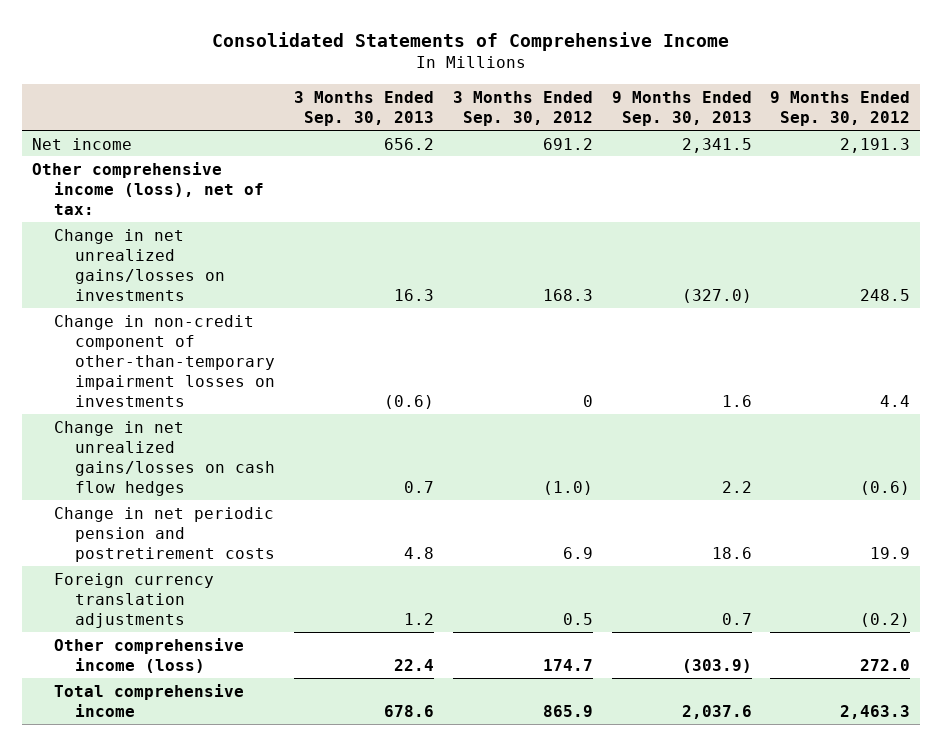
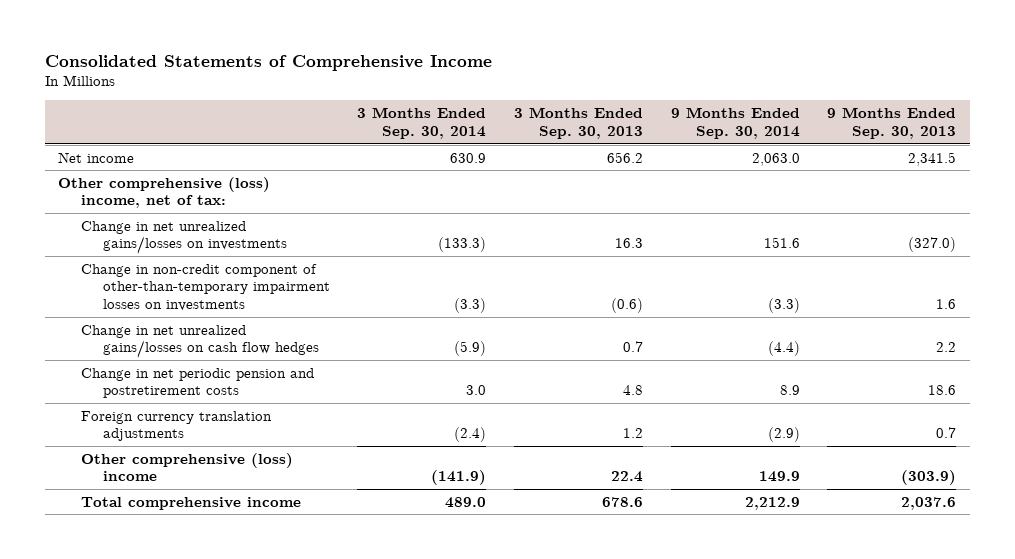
[452,90,593,127] 3 Months Ended Sep. 30, 2012 -> none
[770,90,911,127] 9 Months Ended Sep. 30, 2012 -> none
none -> [357,107,487,139] 3 Months Ended Sep. 30, 2014
none -> [670,107,800,139] 9 Months Ended Sep. 30, 2014
[31,161,264,216] Other comprehensive income (loss), net of tax: -> [58,176,271,209] Other comprehensive (loss) income, net of tax:
[53,637,244,673] Other comprehensive income (loss) -> [80,452,293,482] Other comprehensive (loss) income

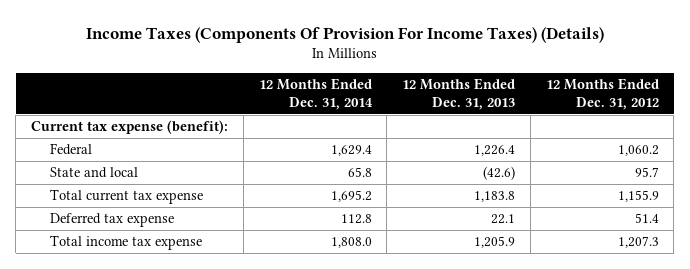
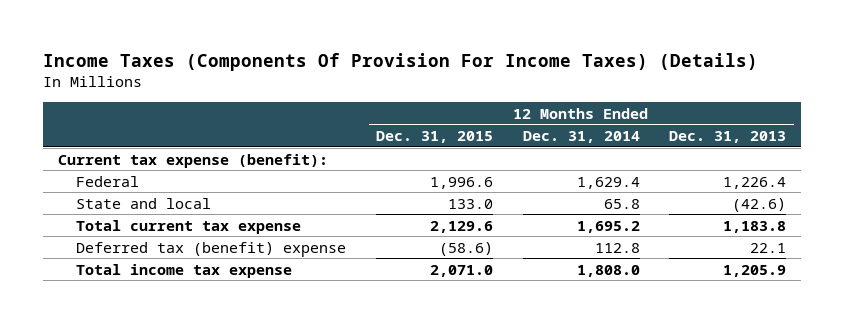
[545,78,659,110] 12 Months Ended Dec. 31, 2012 -> none
none -> [376,130,494,143] Dec. 31, 2015
[49,213,174,228] Deferred tax expense -> [76,241,347,257] Deferred tax (benefit) expense

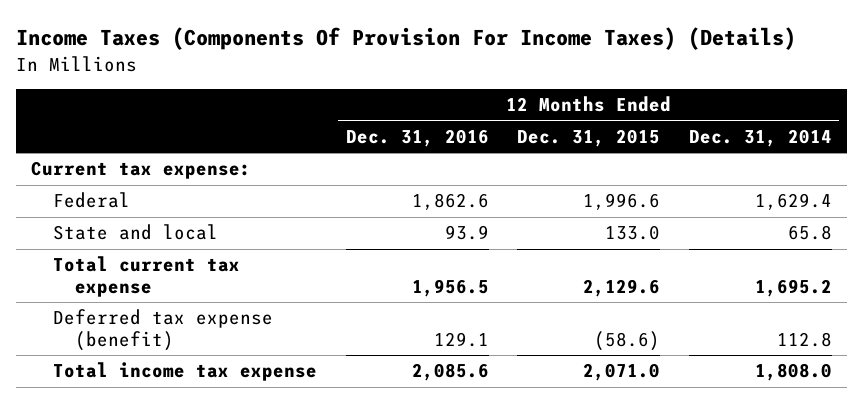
[669,130,787,143] Dec. 31, 2013 -> none
none -> [345,129,489,148] Dec. 31, 2016
[58,153,329,168] Current tax expense (benefit): -> [30,161,251,180] Current tax expense:
[76,241,347,257] Deferred tax (benefit) expense -> [52,309,273,351] Deferred tax expense (benefit)

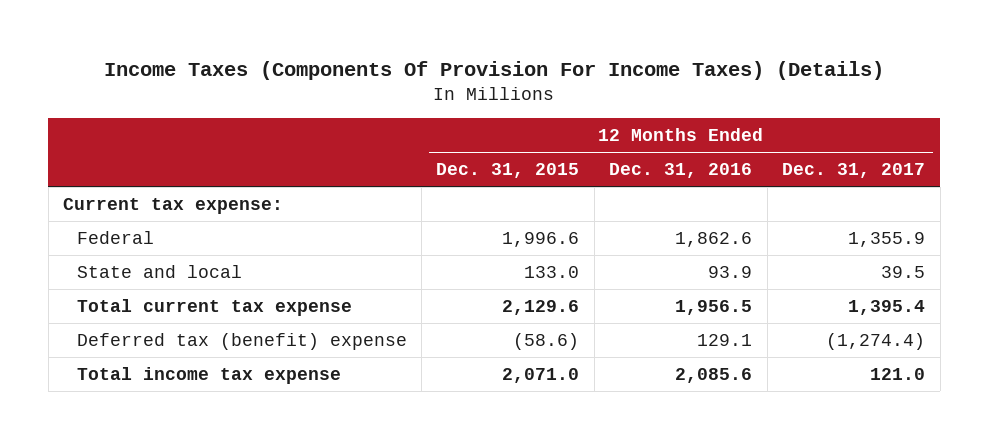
[689,129,833,148] Dec. 31, 2014 -> none
none -> [782,163,926,179] Dec. 31, 2017
[52,309,273,351] Deferred tax expense (benefit) -> [76,332,407,350] Deferred tax (benefit) expense

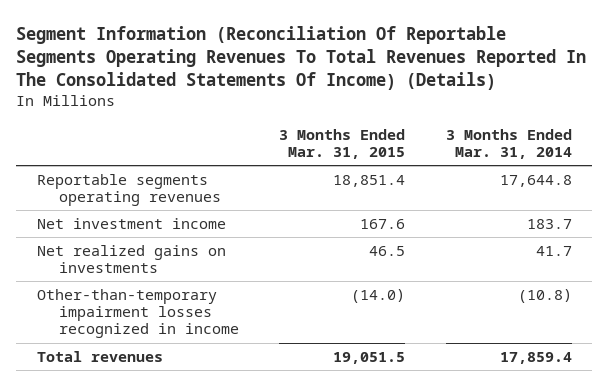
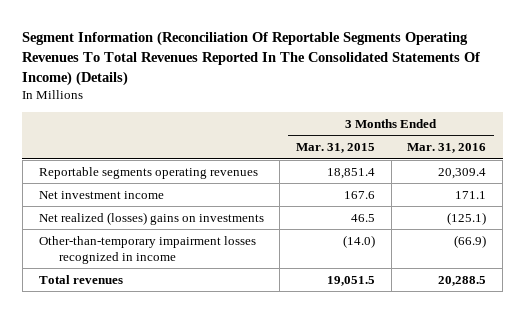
[445,128,572,160] 3 Months Ended Mar. 31, 2014 -> none
none -> [407,143,487,154] Mar. 31, 2016
[36,244,226,274] Net realized gains on investments -> [38,211,264,225] Net realized (losses) gains on investments

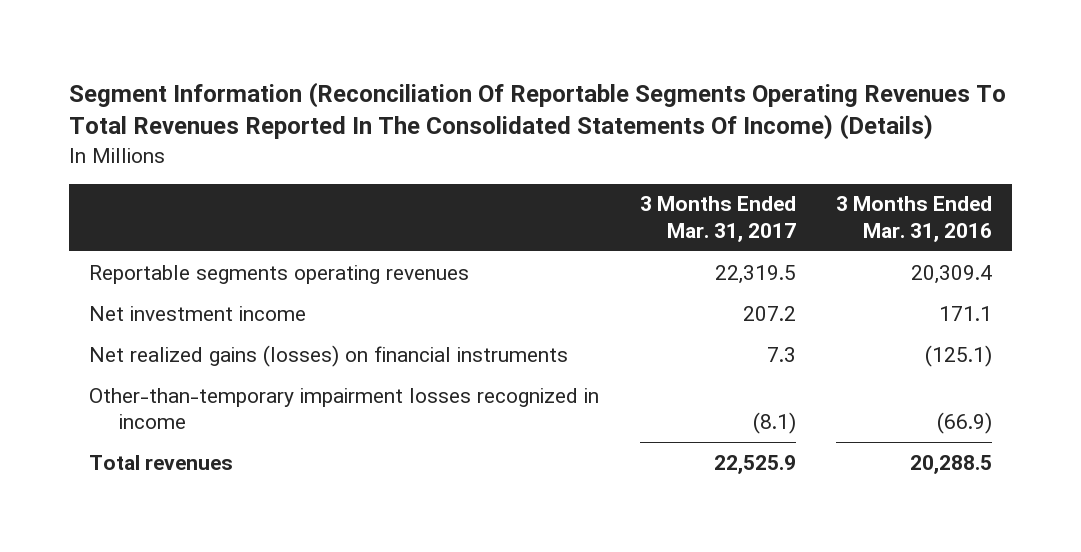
[296,143,376,154] Mar. 31, 2015 -> none
none -> [639,196,796,242] 3 Months Ended Mar. 31, 2017
[38,211,264,225] Net realized (losses) gains on investments -> [89,344,569,367] Net realized gains (losses) on financial instruments

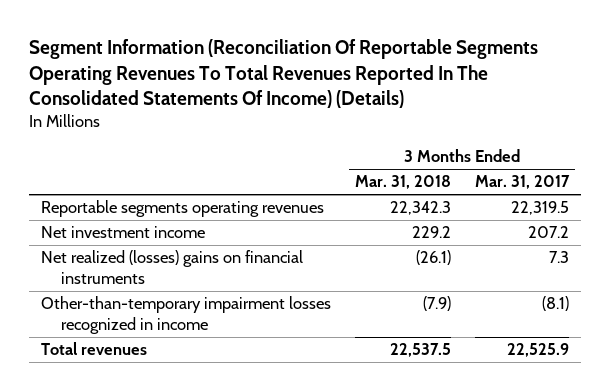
[835,196,992,242] 3 Months Ended Mar. 31, 2016 -> none
none -> [354,175,451,190] Mar. 31, 2018
[89,344,569,367] Net realized gains (losses) on financial instruments -> [40,250,303,284] Net realized (losses) gains on financial instruments

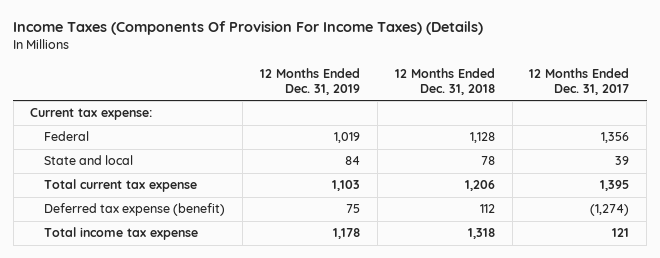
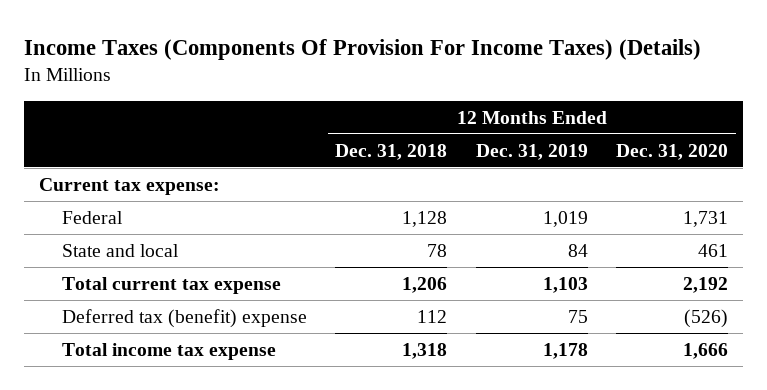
[529,67,630,95] 12 Months Ended Dec. 31, 2017 -> none
none -> [616,143,729,160] Dec. 31, 2020
[44,203,226,217] Deferred tax expense (benefit) -> [61,308,307,328] Deferred tax (benefit) expense

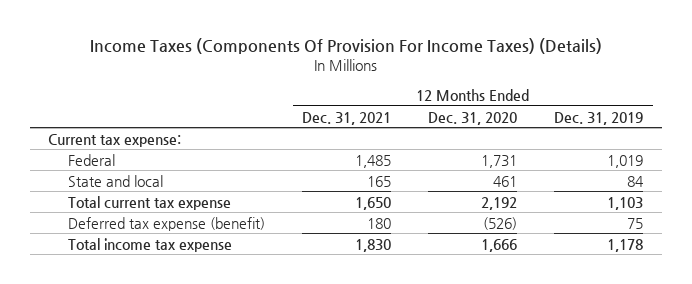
[335,143,448,160] Dec. 31, 2018 -> none
none -> [301,111,391,125] Dec. 31, 2021
[61,308,307,328] Deferred tax (benefit) expense -> [67,216,265,231] Deferred tax expense (benefit)

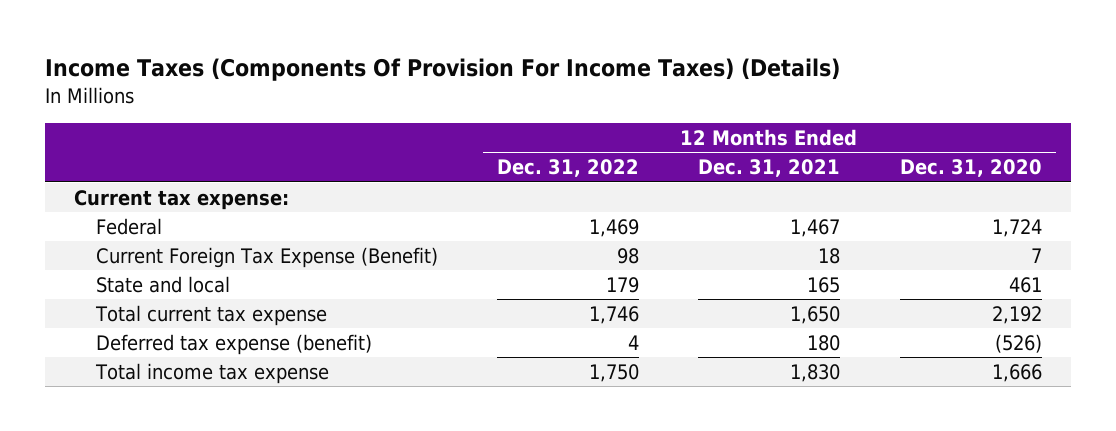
[554,111,644,125] Dec. 31, 2019 -> none
none -> [497,159,640,178] Dec. 31, 2022
[354,154,391,168] 1,485 -> [790,219,841,238] 1,467
[481,154,518,168] 1,731 -> [991,219,1042,238] 1,724
none -> [96,247,439,269] Current Foreign Tax Expense (Benefit)

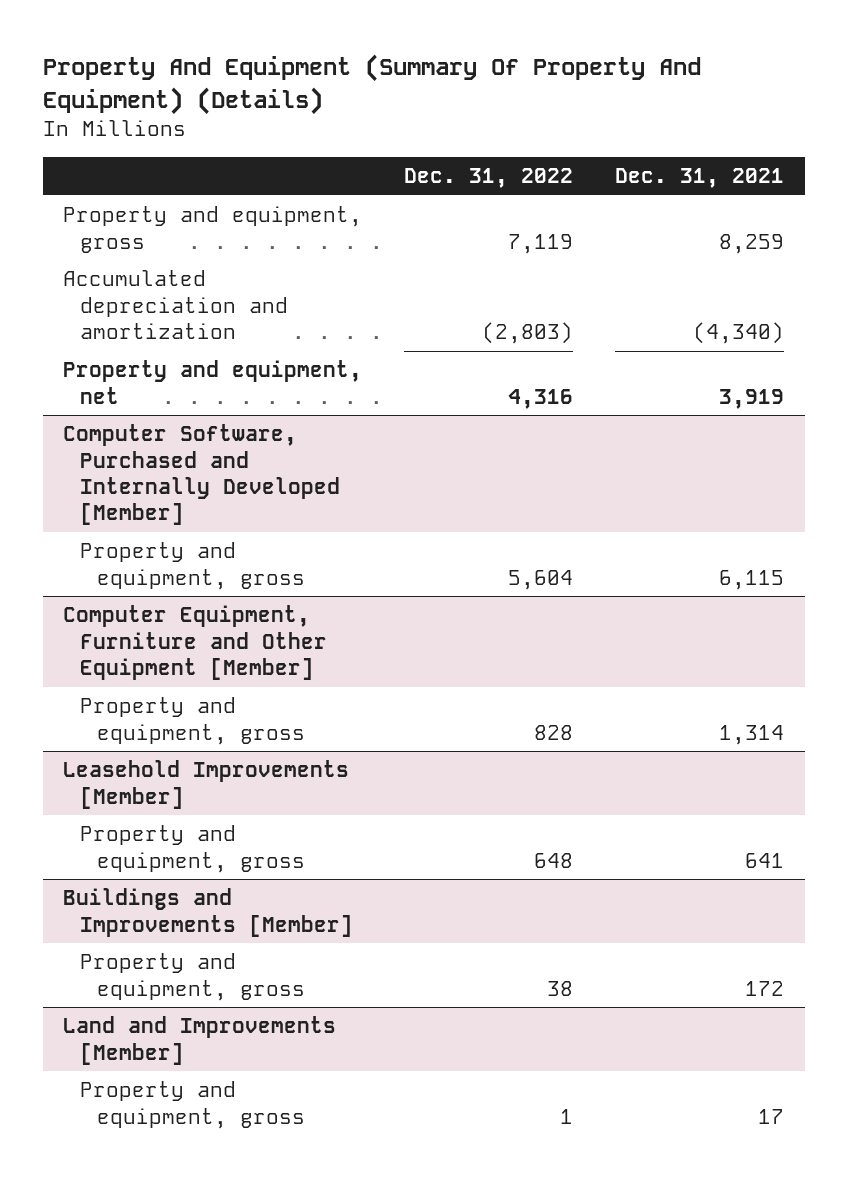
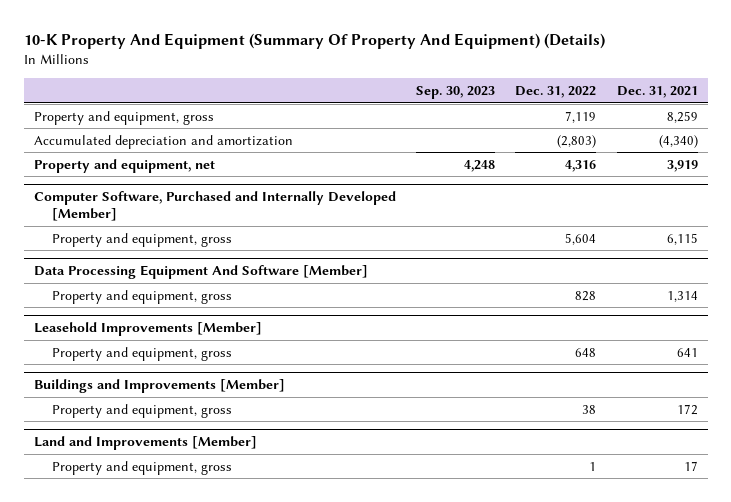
[42,54,701,115] Property And Equipment (Summary Of Property And Equipment) (Details) -> [23,33,605,50] 10-K Property And Equipment (Summary Of Property And Equipment) (Details)
none -> [416,86,496,100] Sep. 30, 2023
[63,605,328,680] Computer Equipment, Furniture and Other Equipment [Member] -> [33,265,368,280] Data Processing Equipment And Software [Member]

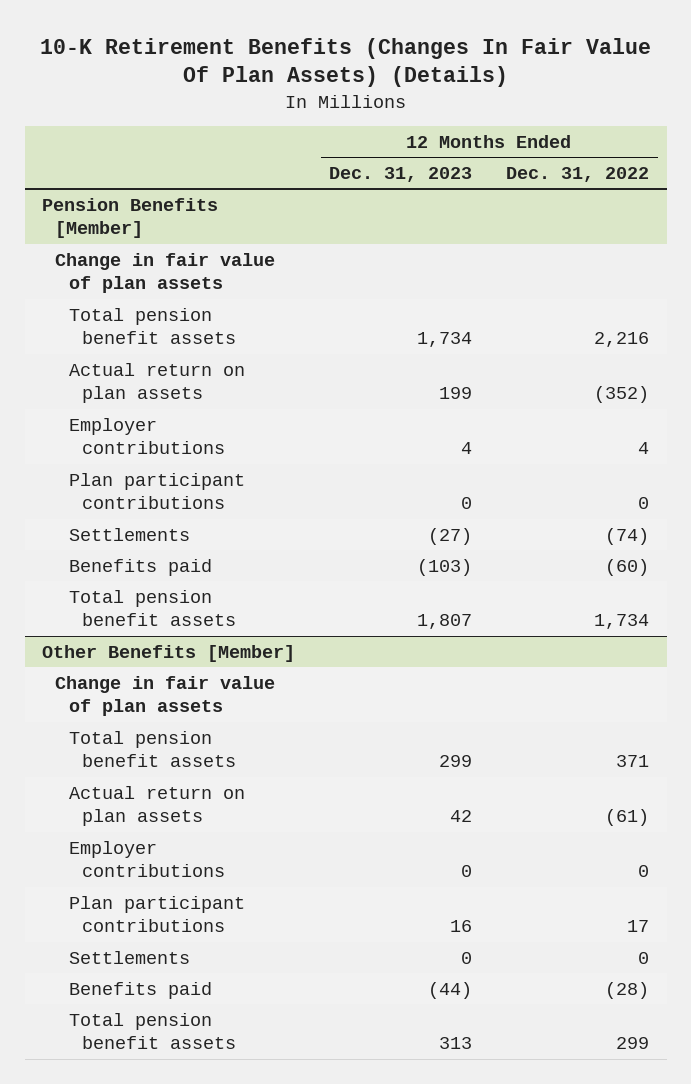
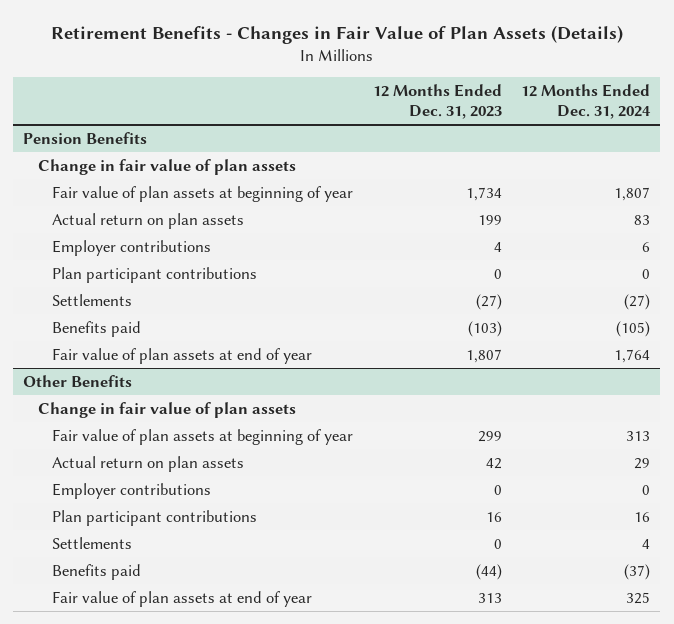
[39,37,651,88] 10-K Retirement Benefits (Changes In Fair Value Of Plan Assets) (Details) -> [50,24,623,44] Retirement Benefits - Changes in Fair Value of Plan Assets (Details)
[506,167,650,183] Dec. 31, 2022 -> none
none -> [521,83,652,120] 12 Months Ended Dec. 31, 2024
[41,197,218,239] Pension Benefits [Member] -> [23,131,148,144] Pension Benefits
[68,307,236,345] Total pension benefit assets -> [52,185,354,202] Fair value of plan assets at beginning of year
[68,589,236,627] Total pension benefit assets -> [52,347,313,364] Fair value of plan assets at end of year
[41,644,295,662] Other Benefits [Member] -> [23,374,133,387] Other Benefits
[68,730,236,768] Total pension benefit assets -> [52,428,354,445] Fair value of plan assets at beginning of year
[68,1012,236,1050] Total pension benefit assets -> [52,590,313,607] Fair value of plan assets at end of year

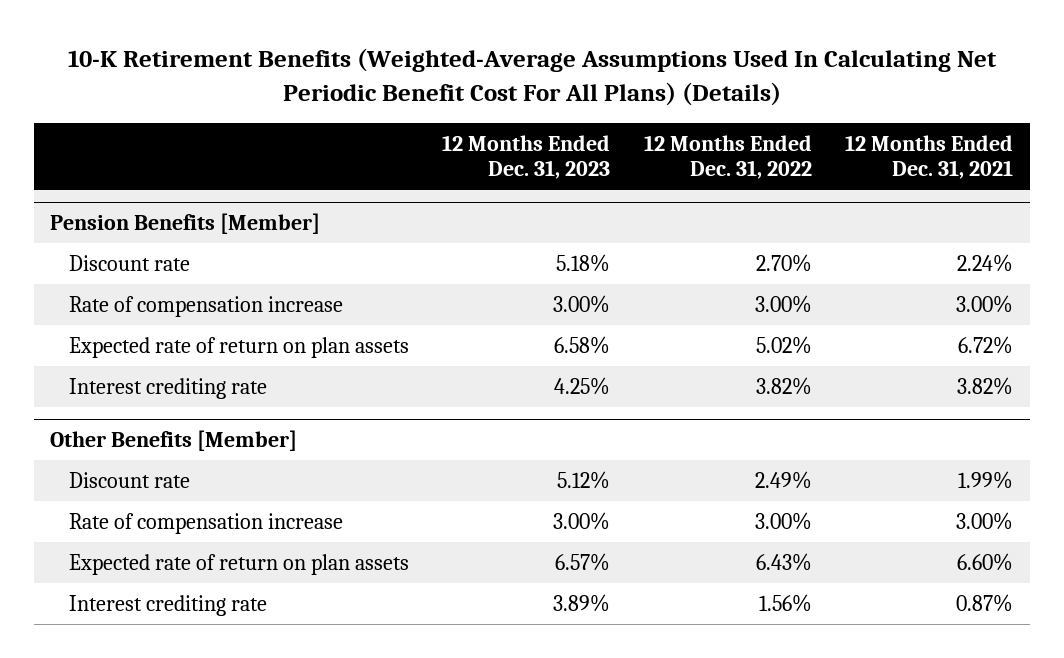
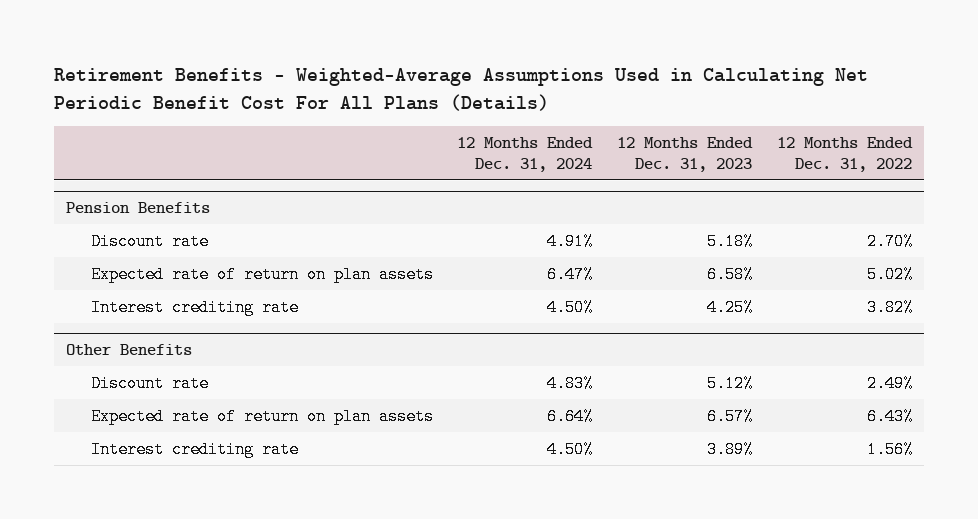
[67,48,997,107] 10-K Retirement Benefits (Weighted-Average Assumptions Used In Calculating Net Periodic Benefit Cost For All Plans) (Details) -> [53,68,868,111] Retirement Benefits - Weighted-Average Assumptions Used in Calculating Net Periodic Benefit Cost For All Plans (Details)
[845,134,1014,180] 12 Months Ended Dec. 31, 2021 -> none
none -> [457,137,594,172] 12 Months Ended Dec. 31, 2024
[50,213,321,235] Pension Benefits [Member] -> [66,202,211,214] Pension Benefits
[68,295,343,317] Rate of compensation increase -> none
[50,430,298,452] Other Benefits [Member] -> [66,344,193,356] Other Benefits
[68,512,343,534] Rate of compensation increase -> none

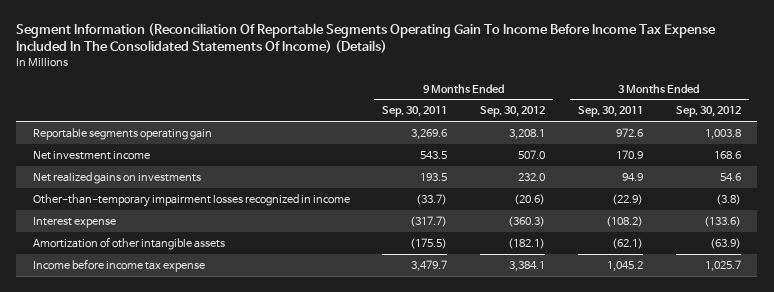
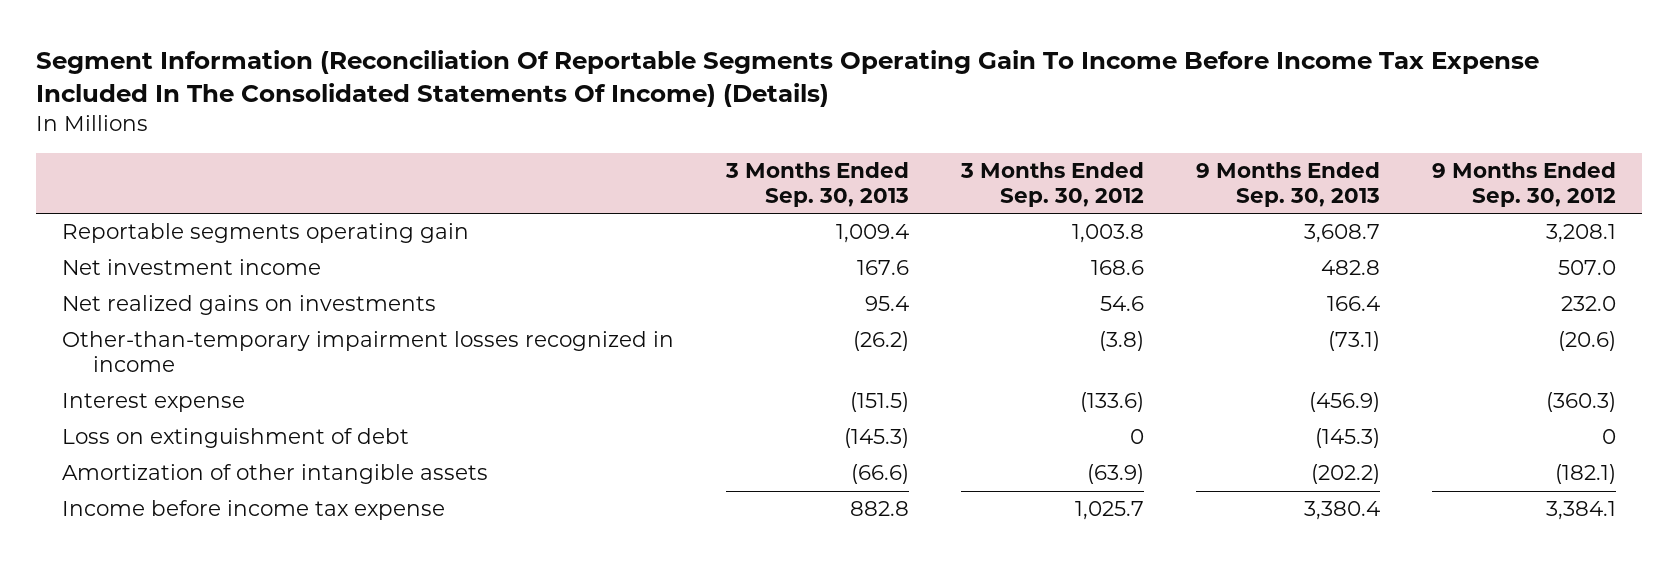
[382,106,448,118] Sep. 30, 2011 -> none
[578,106,644,118] Sep. 30, 2011 -> none
none -> [724,161,909,207] 3 Months Ended Sep. 30, 2013
none -> [1195,161,1380,207] 9 Months Ended Sep. 30, 2013
none -> [62,428,410,449] Loss on extinguishment of debt

